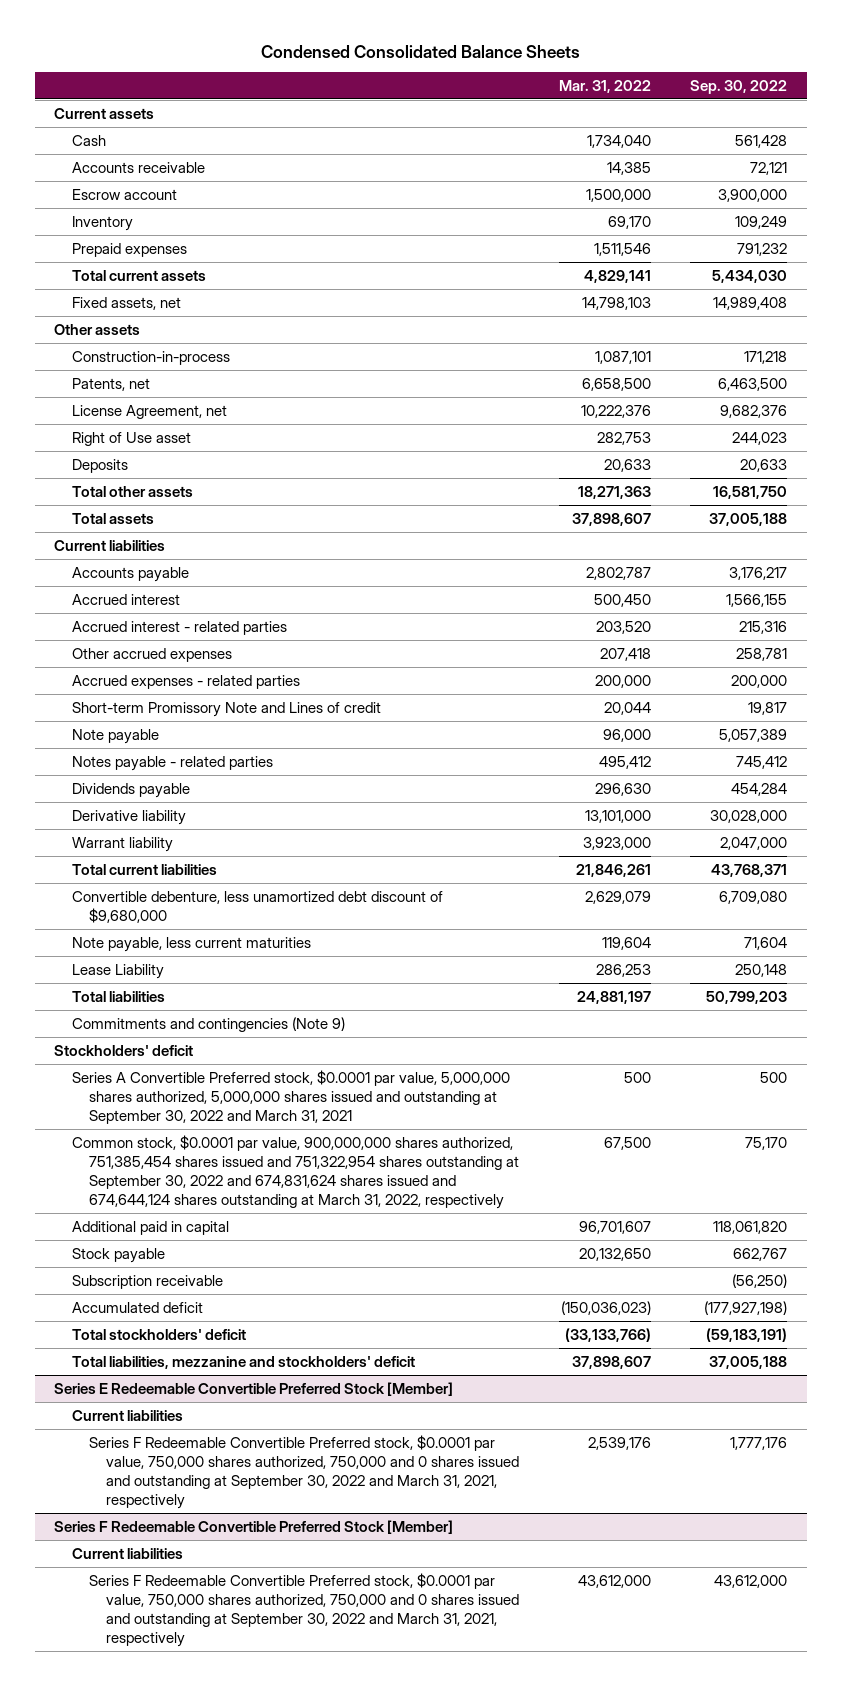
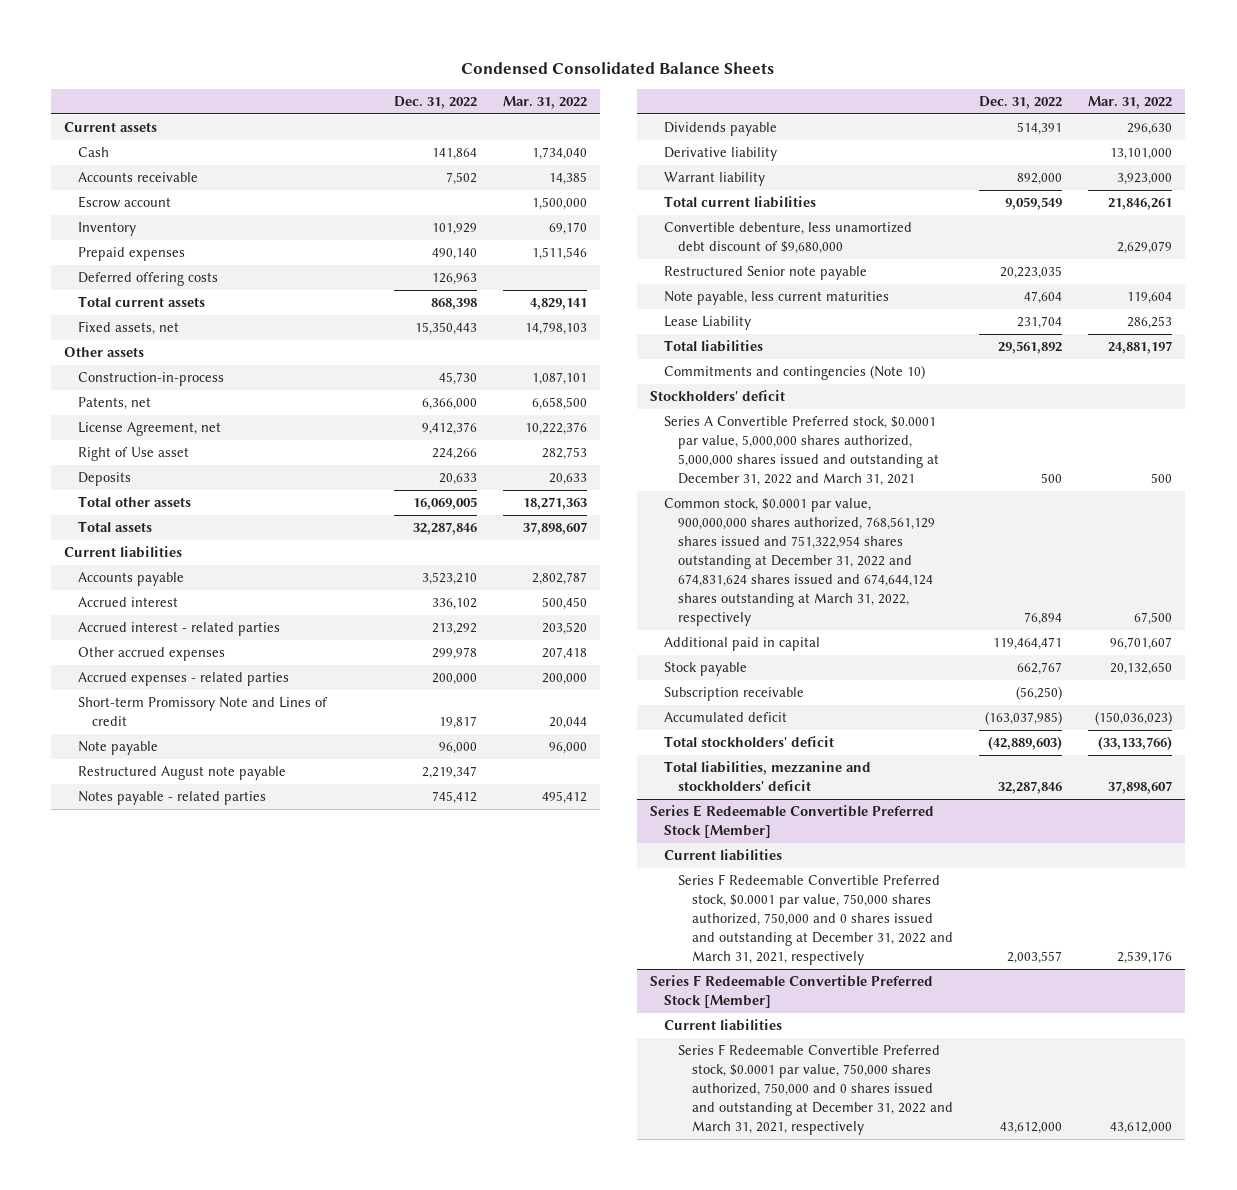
[690,80,788,95] Sep. 30, 2022 -> none
none -> [393,95,477,109] Dec. 31, 2022
none -> [78,272,219,287] Deferred offering costs
none -> [78,766,287,781] Restructured August note payable
none -> [663,266,867,281] Restructured Senior note payable
[71,1016,345,1032] Commitments and contingencies (Note 9) -> [663,365,925,381] Commitments and contingencies (Note 10)
[71,1069,510,1124] Series A Convertible Preferred stock, $0.0001 par value, 5,000,000 shares authorized, 5,000,000 shares issued and outstanding at September 30, 2022 and March 31, 2021 -> [663,416,939,487] Series A Convertible Preferred stock, $0.0001 par value, 5,000,000 shares authorized, 5,000,000 shares issued and outstanding at December 31, 2022 and March 31, 2021
[71,1134,519,1209] Common stock, $0.0001 par value, 900,000,000 shares authorized, 751,385,454 shares issued and 751,322,954 shares outstanding at September 30, 2022 and 674,831,624 shares issued and 674,644,124 shares outstanding at March 31, 2022, respectively -> [663,498,935,627] Common stock, $0.0001 par value, 900,000,000 shares authorized, 768,561,129 shares issued and 751,322,954 shares outstanding at December 31, 2022 and 674,831,624 shares issued and 674,644,124 shares outstanding at March 31, 2022, respectively
[88,1434,520,1509] Series F Redeemable Convertible Preferred stock, $0.0001 par value, 750,000 shares authorized, 750,000 and 0 shares issued and outstanding at September 30, 2022 and March 31, 2021, respectively -> [677,874,953,966] Series F Redeemable Convertible Preferred stock, $0.0001 par value, 750,000 shares authorized, 750,000 and 0 shares issued and outstanding at December 31, 2022 and March 31, 2021, respectively
[88,1572,520,1647] Series F Redeemable Convertible Preferred stock, $0.0001 par value, 750,000 shares authorized, 750,000 and 0 shares issued and outstanding at September 30, 2022 and March 31, 2021, respectively -> [677,1044,953,1136] Series F Redeemable Convertible Preferred stock, $0.0001 par value, 750,000 shares authorized, 750,000 and 0 shares issued and outstanding at December 31, 2022 and March 31, 2021, respectively

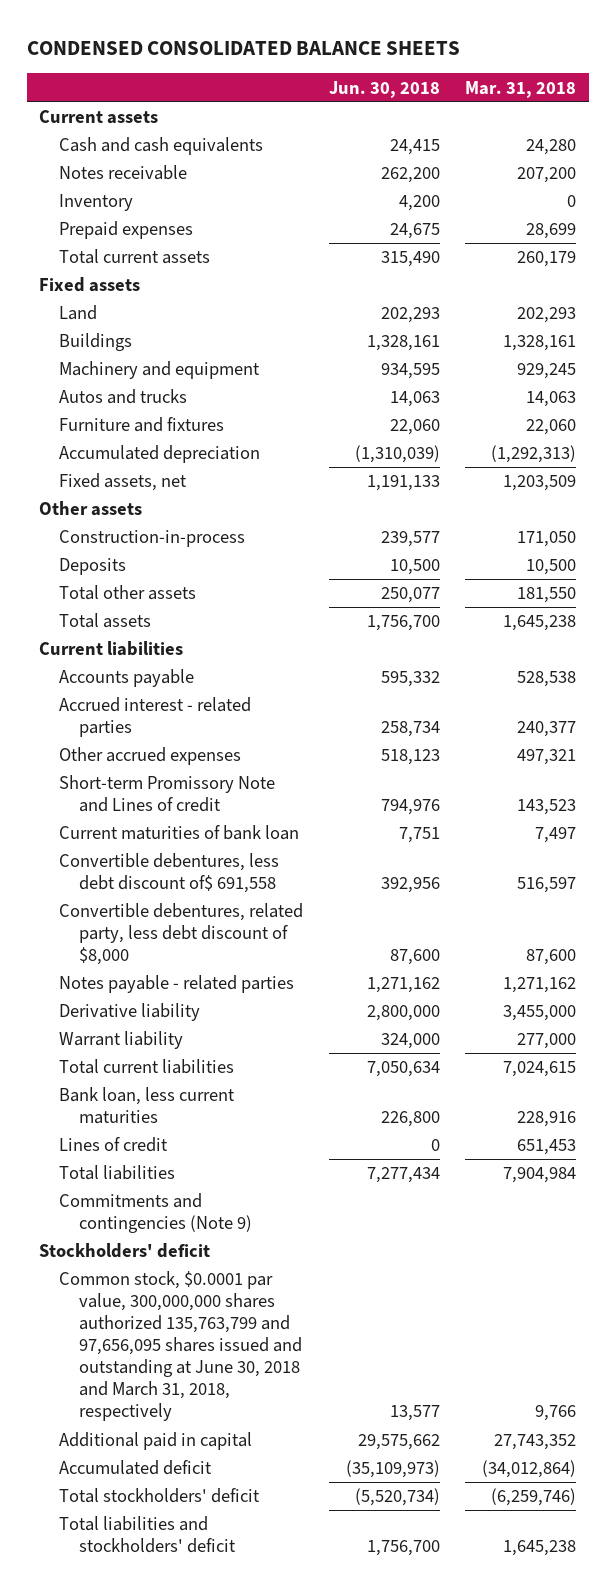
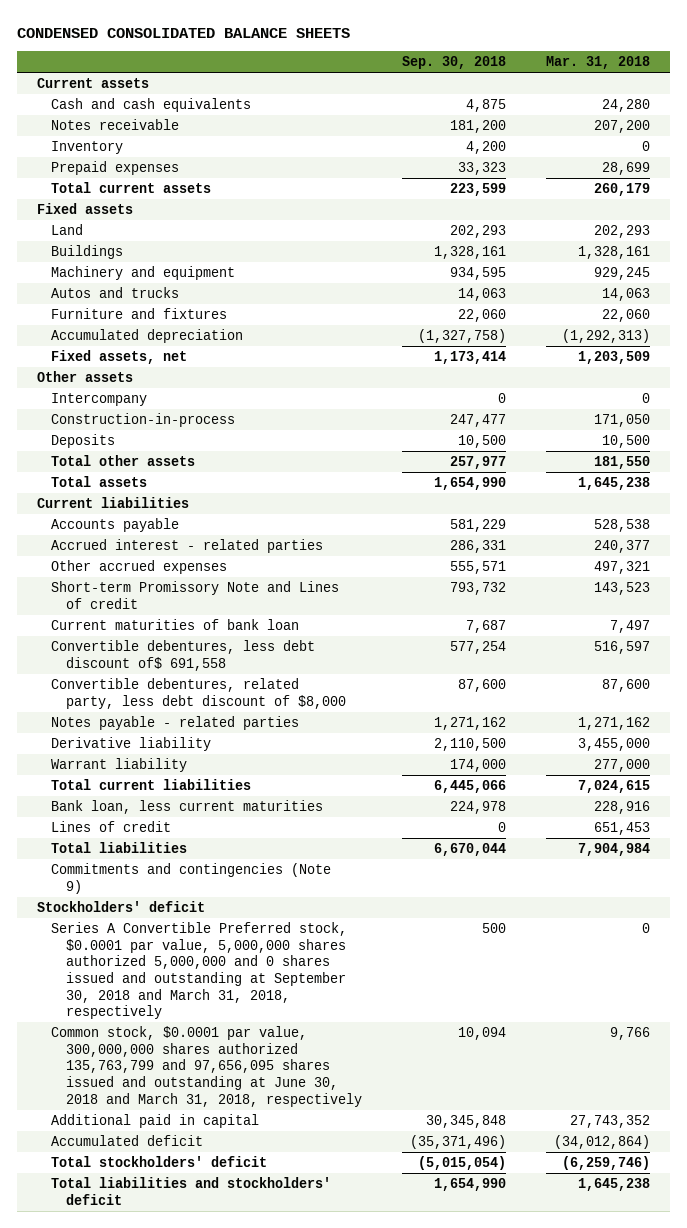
[328,80,440,98] Jun. 30, 2018 -> none
none -> [401,56,506,70] Sep. 30, 2018
none -> [51,393,148,407] Intercompany
none -> [51,922,348,1020] Series A Convertible Preferred stock, $0.0001 par value, 5,000,000 shares authorized 5,000,000 and 0 shares issued and outstanding at September 30, 2018 and March 31, 2018, respectively

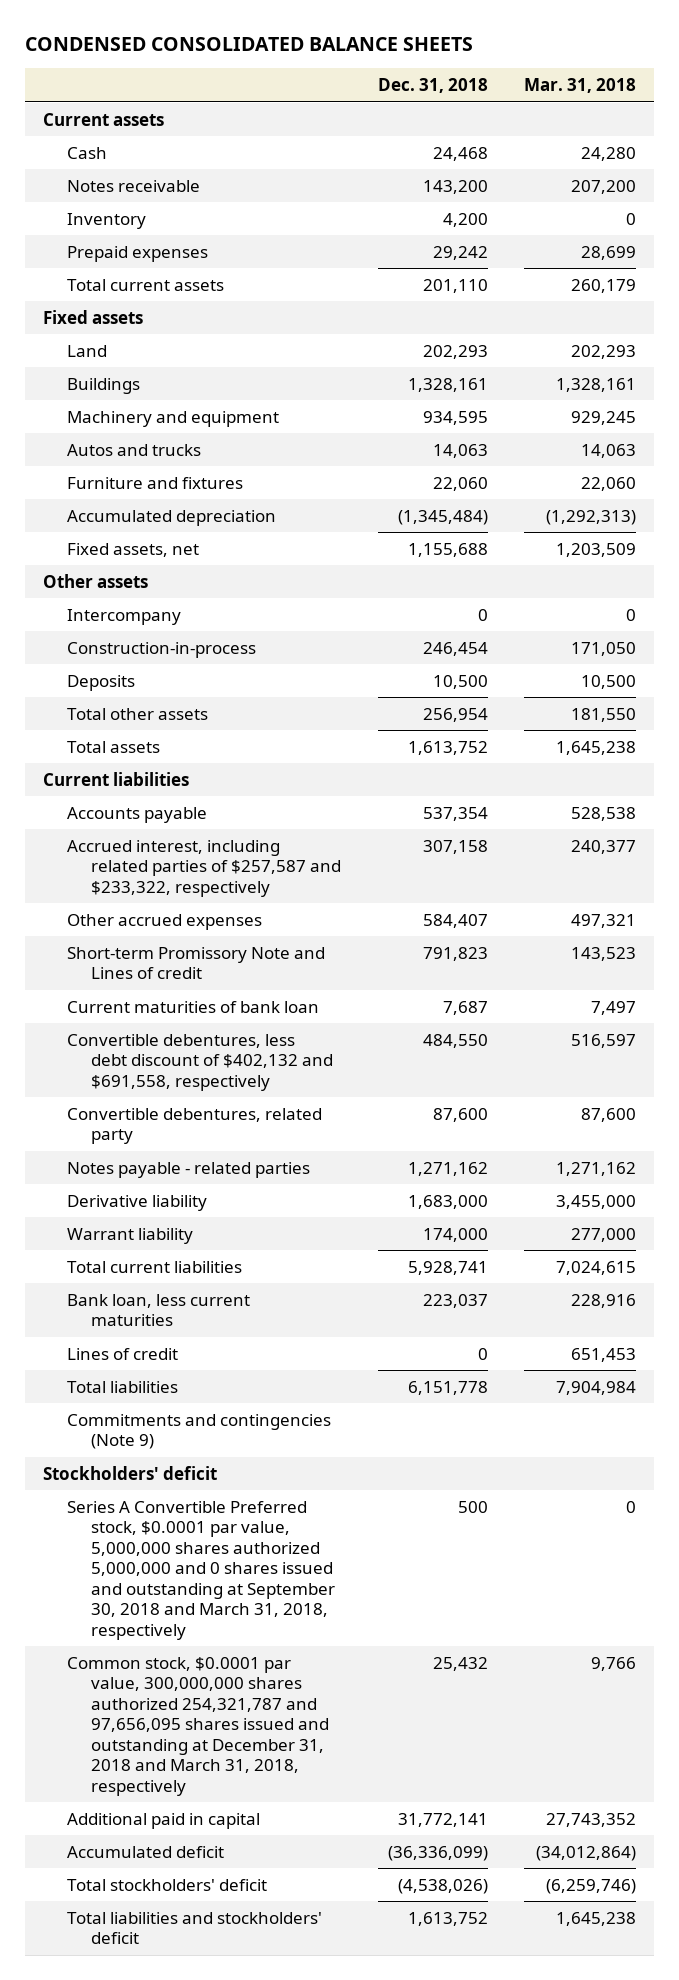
[401,56,506,70] Sep. 30, 2018 -> none
none -> [377,78,488,94] Dec. 31, 2018
[51,98,252,113] Cash and cash equivalents -> [67,146,108,159] Cash
[51,539,324,554] Accrued interest - related parties -> [67,839,342,897] Accrued interest, including related parties of $257,587 and $233,322, respectively
[51,640,316,671] Convertible debentures, less debt discount of$ 691,558 -> [67,1033,334,1091] Convertible debentures, less debt discount of $402,132 and $691,558, respectively
[51,678,346,709] Convertible debentures, related party, less debt discount of $8,000 -> [67,1107,323,1145] Convertible debentures, related party
[51,1026,362,1107] Common stock, $0.0001 par value, 300,000,000 shares authorized 135,763,799 and 97,656,095 shares issued and outstanding at June 30, 2018 and March 31, 2018, respectively -> [67,1656,330,1796] Common stock, $0.0001 par value, 300,000,000 shares authorized 254,321,787 and 97,656,095 shares issued and outstanding at December 31, 2018 and March 31, 2018, respectively

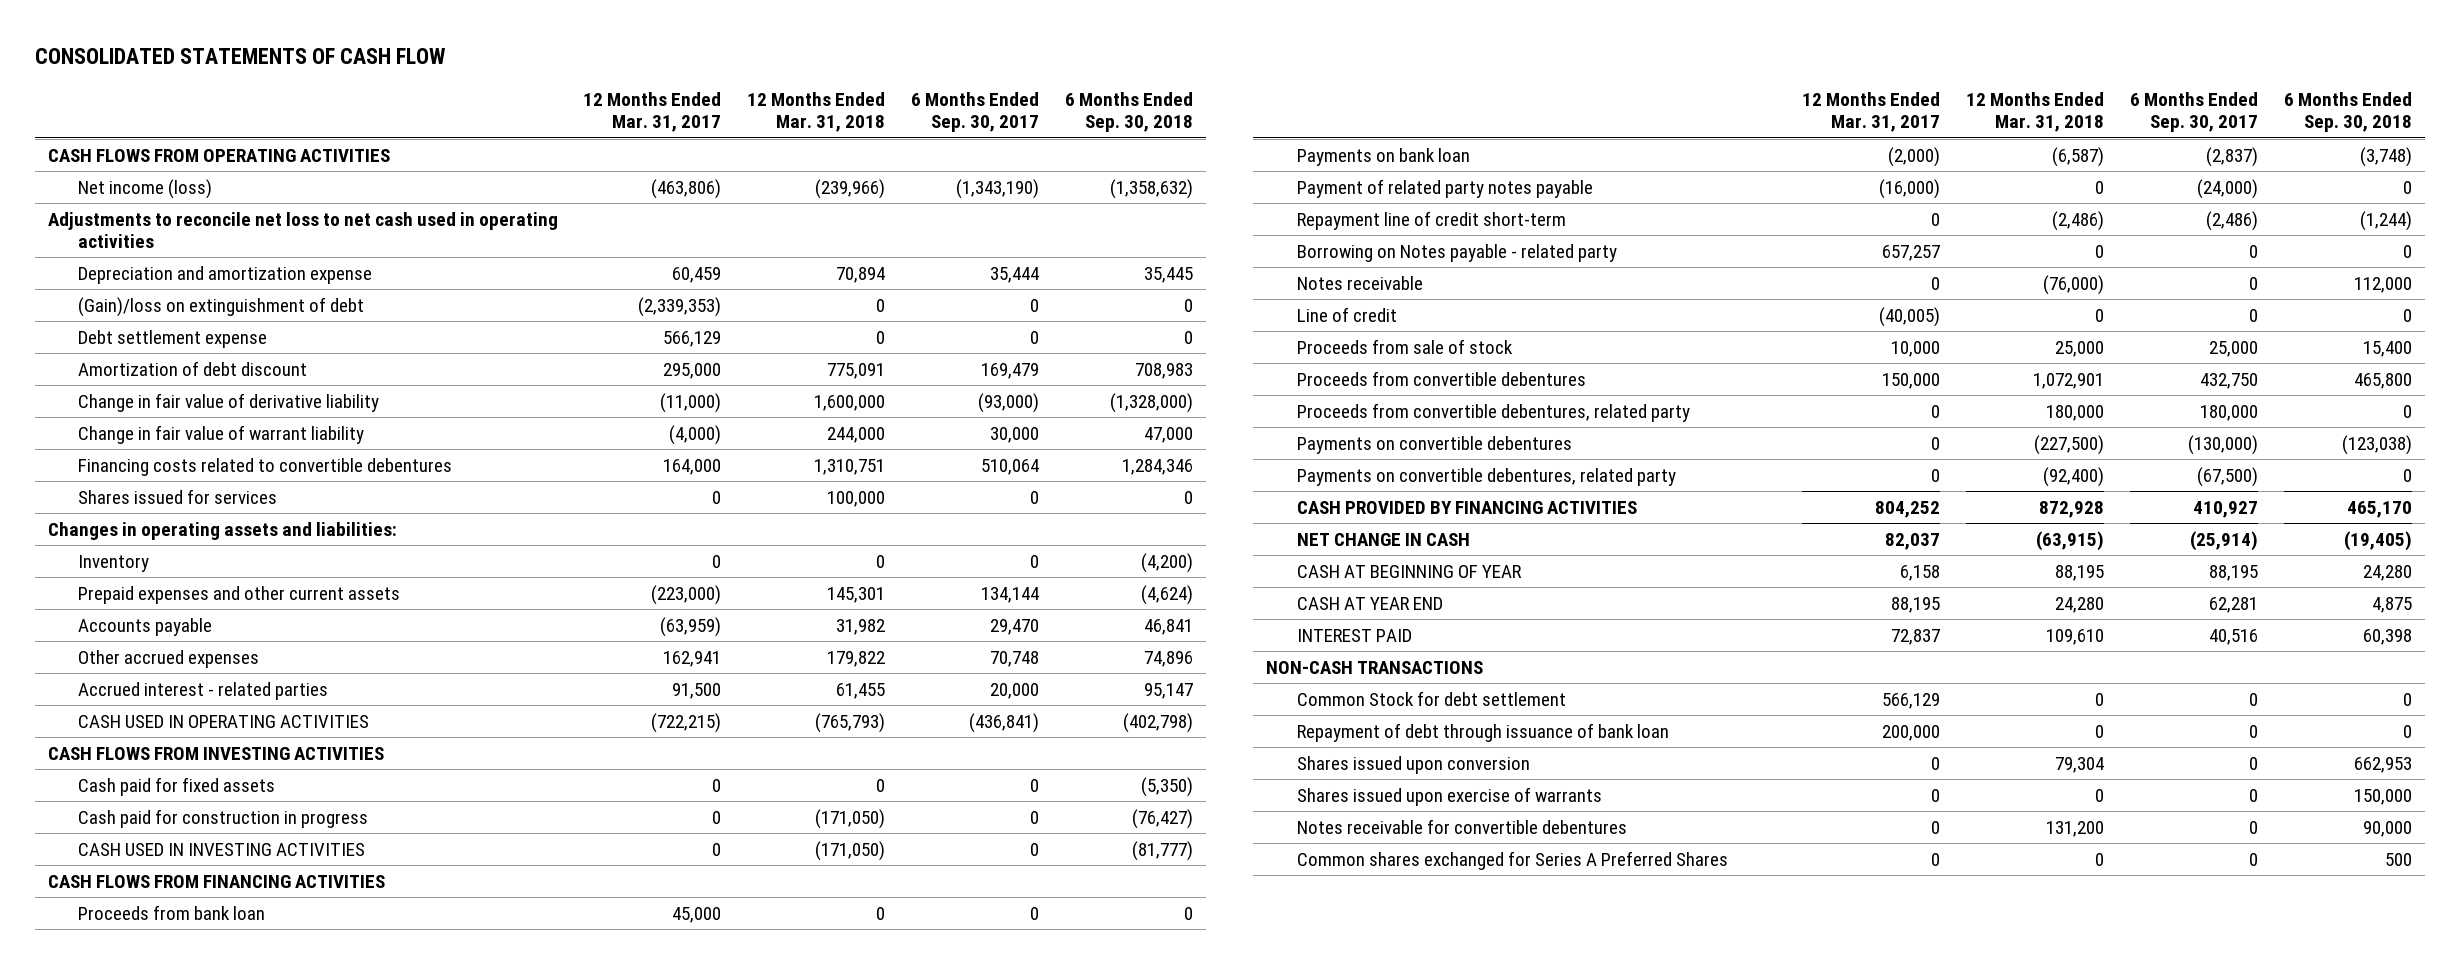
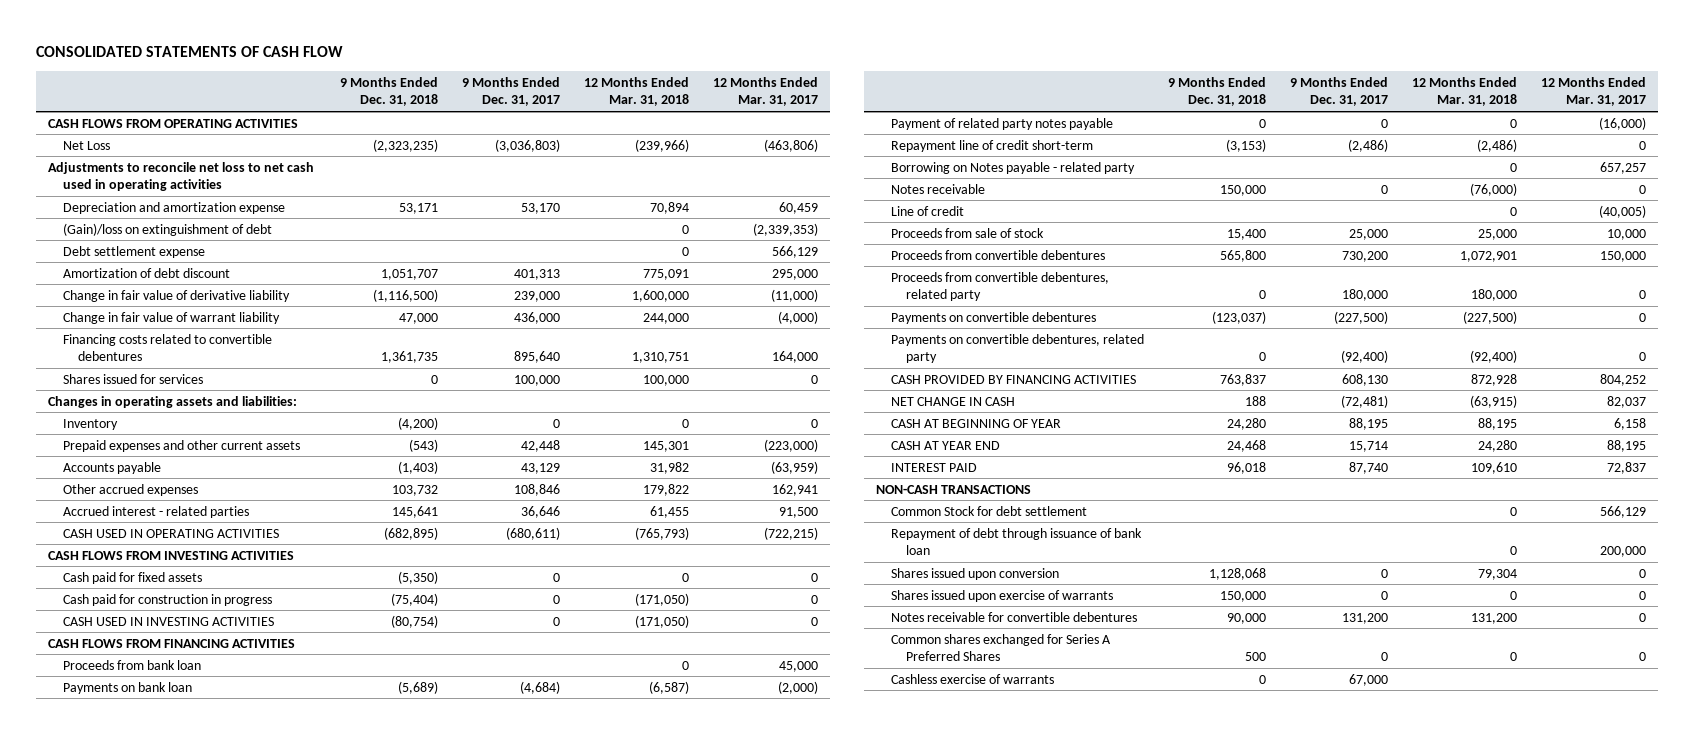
[911,92,1040,133] 6 Months Ended Sep. 30, 2017 -> none
[1065,92,1194,133] 6 Months Ended Sep. 30, 2018 -> none
none -> [339,76,438,107] 9 Months Ended Dec. 31, 2018
none -> [461,76,560,107] 9 Months Ended Dec. 31, 2017
[77,178,212,199] Net income (loss) -> [62,140,110,150] Net Loss
none -> [890,673,1054,684] Cashless exercise of warrants

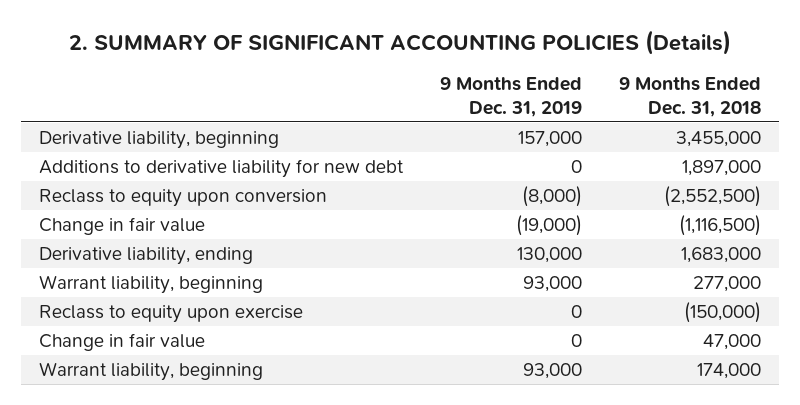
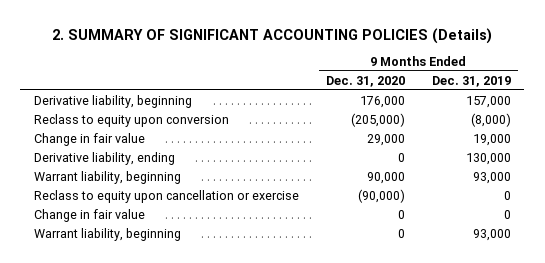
[618,77,761,117] 9 Months Ended Dec. 31, 2018 -> none
none -> [325,75,405,87] Dec. 31, 2020
[39,158,405,178] Additions to derivative liability for new debt -> none
[515,214,582,236] (19,000) -> [472,133,511,146] 19,000
[39,304,304,323] Reclass to equity upon exercise -> [33,189,299,203] Reclass to equity upon cancellation or exercise

